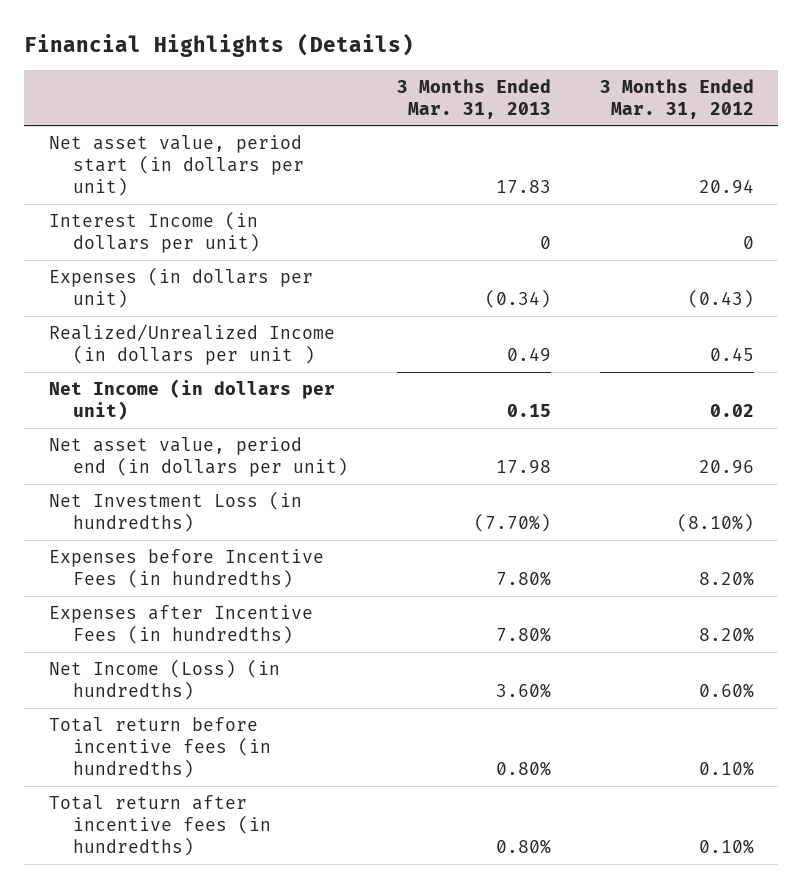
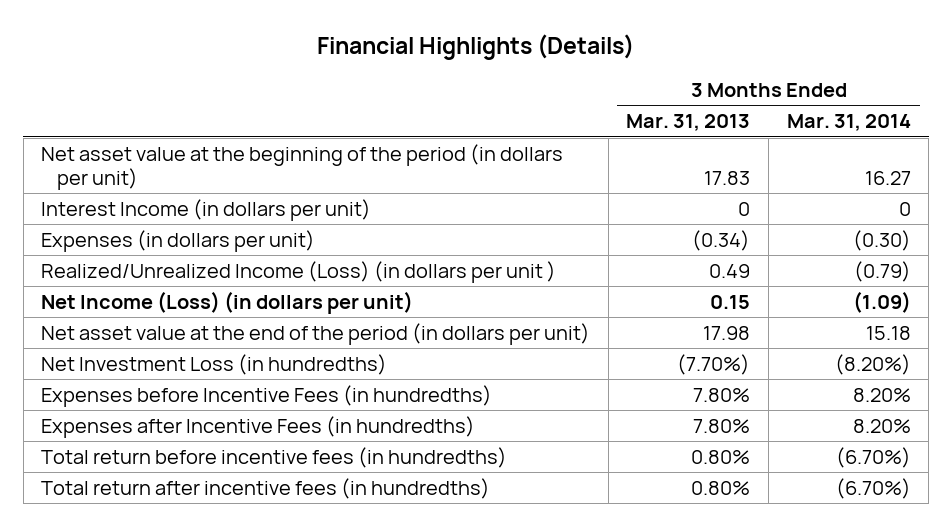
[599,78,754,119] 3 Months Ended Mar. 31, 2012 -> none
none -> [786,114,911,132] Mar. 31, 2014
[48,135,305,197] Net asset value, period start (in dollars per unit) -> [41,143,564,191] Net asset value at the beginning of the period (in dollars per unit)
[48,324,335,366] Realized/Unrealized Income (in dollars per unit ) -> [41,260,557,283] Realized/Unrealized Income (Loss) (in dollars per unit )
[48,379,335,421] Net Income (in dollars per unit) -> [41,290,414,314] Net Income (Loss) (in dollars per unit)
[48,437,349,478] Net asset value, period end (in dollars per unit) -> [41,322,591,345] Net asset value at the end of the period (in dollars per unit)
[48,659,280,701] Net Income (Loss) (in hundredths) -> none

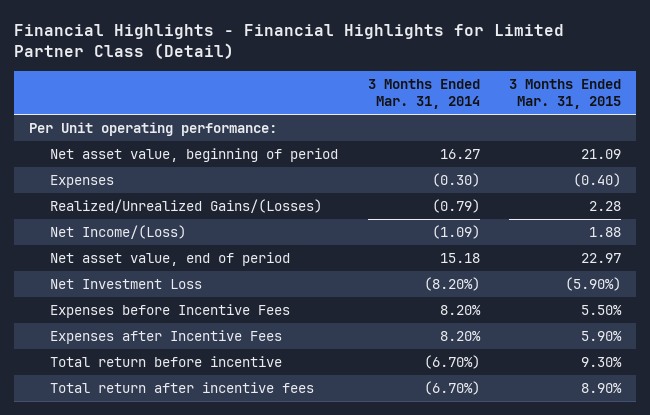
[316,34,634,61] Financial Highlights (Details) -> [14,23,565,60] Financial Highlights - Financial Highlights for Limited Partner Class (Detail)
[626,114,751,132] Mar. 31, 2013 -> none
none -> [508,79,621,110] 3 Months Ended Mar. 31, 2015
[41,198,372,221] Interest Income (in dollars per unit) -> none
[41,260,557,283] Realized/Unrealized Income (Loss) (in dollars per unit ) -> none
[41,290,414,314] Net Income (Loss) (in dollars per unit) -> none
none -> [28,122,277,137] Per Unit operating performance:
[41,143,564,191] Net asset value at the beginning of the period (in dollars per unit) -> [50,148,339,163] Net asset value, beginning of period
[41,229,316,252] Expenses (in dollars per unit) -> [50,175,115,189] Expenses
none -> [50,199,323,214] Realized/Unrealized Gains/(Losses)
none -> [50,225,187,240] Net Income/(Loss)
[41,322,591,345] Net asset value at the end of the period (in dollars per unit) -> [50,252,291,267] Net asset value, end of period
[41,353,388,375] Net Investment Loss (in hundredths) -> [50,279,203,290] Net Investment Loss
[41,384,493,407] Expenses before Incentive Fees (in hundredths) -> [50,304,291,319] Expenses before Incentive Fees
[41,415,476,438] Expenses after Incentive Fees (in hundredths) -> [50,330,283,345] Expenses after Incentive Fees
[41,446,508,468] Total return before incentive fees (in hundredths) -> [50,356,283,368] Total return before incentive
[41,477,491,499] Total return after incentive fees (in hundredths) -> [50,382,315,394] Total return after incentive fees

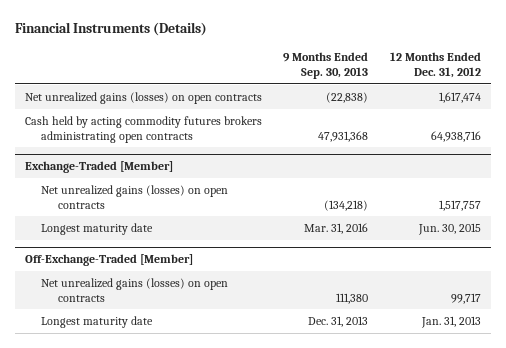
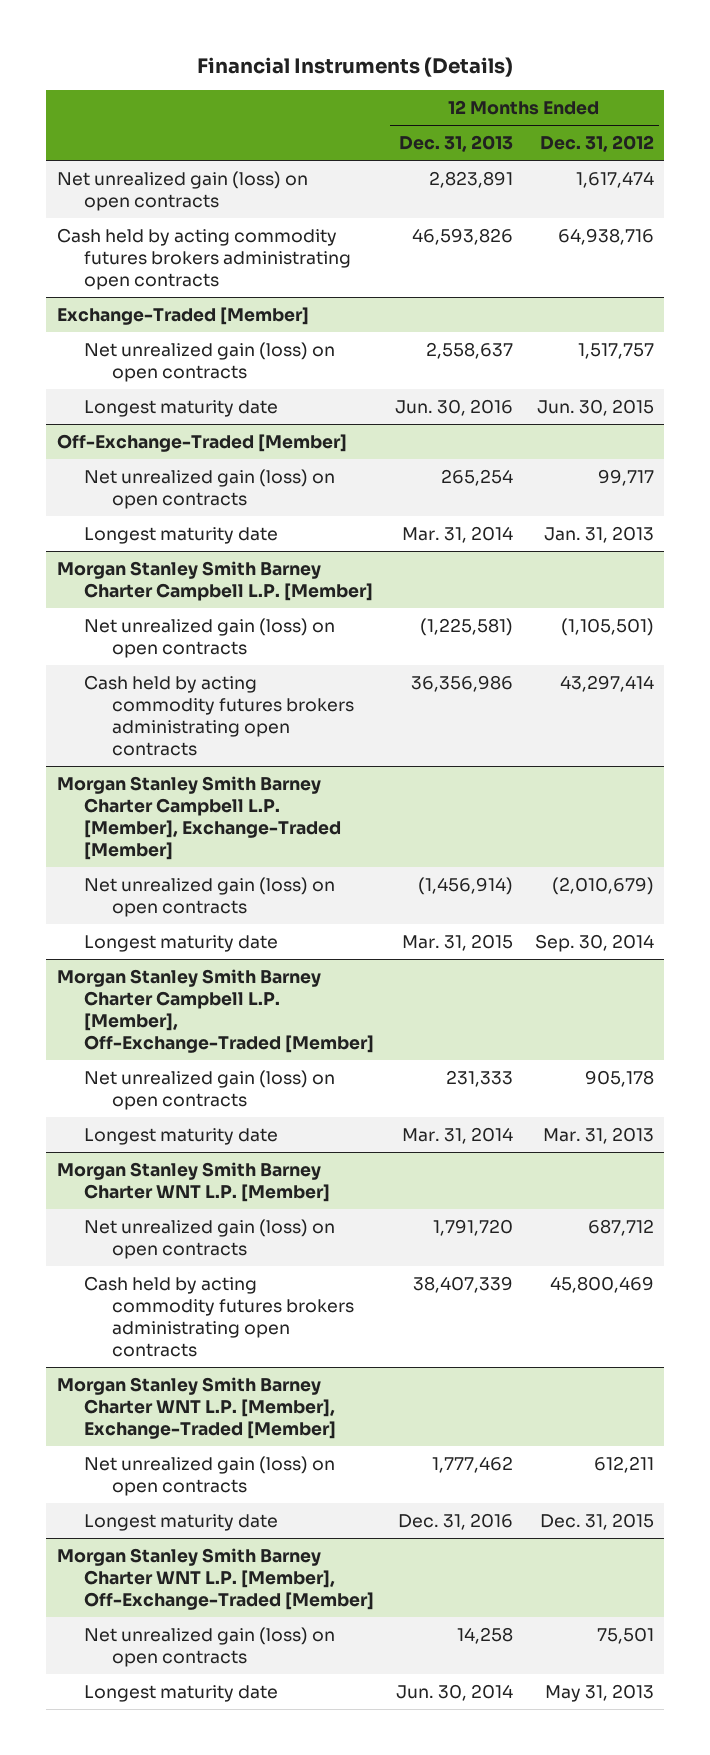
[283,52,369,79] 9 Months Ended Sep. 30, 2013 -> none
none -> [399,135,514,153] Dec. 31, 2013
[25,91,263,104] Net unrealized gains (losses) on open contracts -> [56,170,308,211] Net unrealized gain (loss) on open contracts
[41,184,229,209] Net unrealized gains (losses) on open contracts -> [84,341,336,382] Net unrealized gain (loss) on open contracts
[41,277,229,302] Net unrealized gains (losses) on open contracts -> [84,468,336,509] Net unrealized gain (loss) on open contracts
none -> [56,560,374,601] Morgan Stanley Smith Barney Charter Campbell L.P. [Member]
none -> [84,617,336,658] Net unrealized gain (loss) on open contracts
none -> [84,674,354,757] Cash held by acting commodity futures brokers administrating open contracts
none -> [56,775,342,861] Morgan Stanley Smith Barney Charter Campbell L.P. [Member], Exchange-Traded [Member]
none -> [84,876,336,917] Net unrealized gain (loss) on open contracts
none -> [84,934,279,952] Longest maturity date
none -> [56,968,375,1054] Morgan Stanley Smith Barney Charter Campbell L.P. [Member], Off-Exchange-Traded [Member]
none -> [84,1069,336,1110] Net unrealized gain (loss) on open contracts
none -> [84,1127,279,1145] Longest maturity date
none -> [56,1161,331,1202] Morgan Stanley Smith Barney Charter WNT L.P. [Member]
none -> [84,1218,336,1259] Net unrealized gain (loss) on open contracts
none -> [84,1275,354,1358] Cash held by acting commodity futures brokers administrating open contracts
none -> [56,1376,337,1439] Morgan Stanley Smith Barney Charter WNT L.P. [Member], Exchange-Traded [Member]
none -> [84,1455,336,1496] Net unrealized gain (loss) on open contracts
none -> [84,1513,279,1531] Longest maturity date
none -> [56,1547,375,1610] Morgan Stanley Smith Barney Charter WNT L.P. [Member], Off-Exchange-Traded [Member]
none -> [84,1626,336,1667] Net unrealized gain (loss) on open contracts
none -> [84,1684,279,1702] Longest maturity date

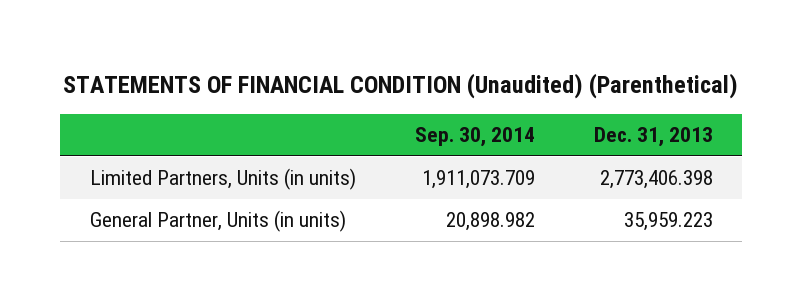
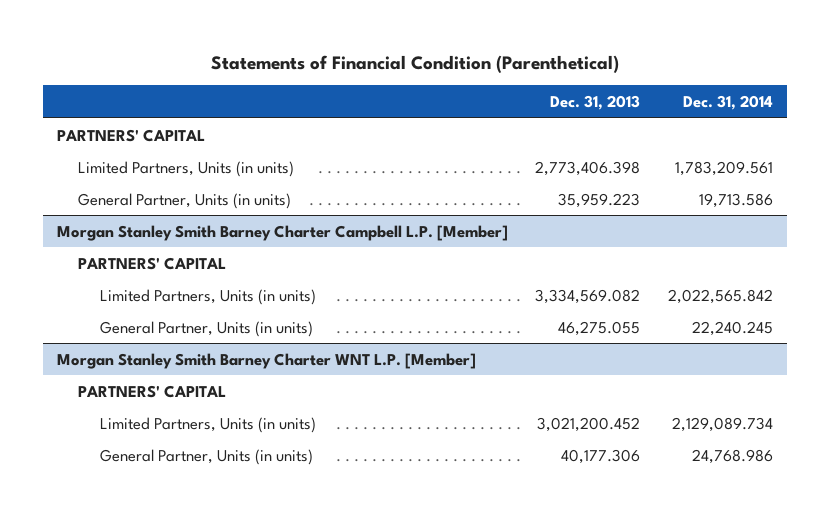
[63,72,739,99] STATEMENTS OF FINANCIAL CONDITION (Unaudited) (Parenthetical) -> [210,54,619,73] Statements of Financial Condition (Parenthetical)
[414,127,535,148] Sep. 30, 2014 -> none
none -> [682,94,773,110] Dec. 31, 2014
none -> [56,128,205,142] PARTNERS' CAPITAL
none -> [56,224,508,241] Morgan Stanley Smith Barney Charter Campbell L.P. [Member]
none -> [78,256,227,270] PARTNERS' CAPITAL
none -> [99,288,316,305] Limited Partners, Units (in units)
none -> [99,320,313,337] General Partner, Units (in units)
none -> [56,352,476,369] Morgan Stanley Smith Barney Charter WNT L.P. [Member]
none -> [78,384,227,398] PARTNERS' CAPITAL
none -> [99,416,316,433] Limited Partners, Units (in units)
none -> [99,448,313,465] General Partner, Units (in units)

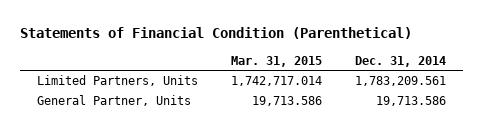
[550,94,641,110] Dec. 31, 2013 -> none
none -> [231,55,323,67] Mar. 31, 2015
[56,128,205,142] PARTNERS' CAPITAL -> none
[56,224,508,241] Morgan Stanley Smith Barney Charter Campbell L.P. [Member] -> none
[78,256,227,270] PARTNERS' CAPITAL -> none
[99,288,316,305] Limited Partners, Units (in units) -> none
[99,320,313,337] General Partner, Units (in units) -> none
[56,352,476,369] Morgan Stanley Smith Barney Charter WNT L.P. [Member] -> none
[78,384,227,398] PARTNERS' CAPITAL -> none
[99,416,316,433] Limited Partners, Units (in units) -> none
[99,448,313,465] General Partner, Units (in units) -> none
[78,160,295,177] Limited Partners, Units (in units) -> [36,75,198,87] Limited Partners, Units
[78,192,292,209] General Partner, Units (in units) -> [36,95,191,107] General Partner, Units

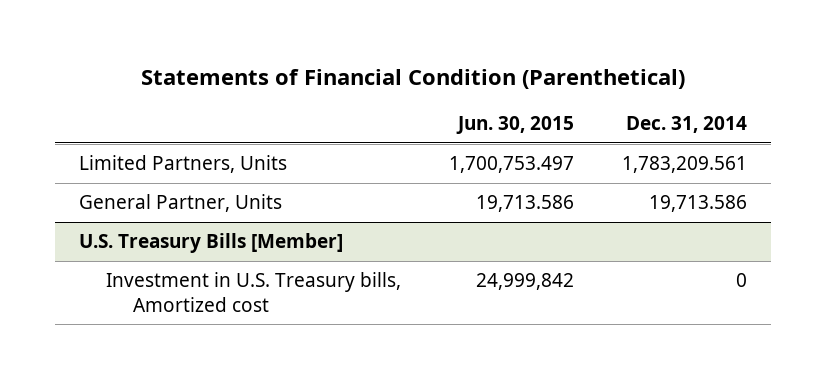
[231,55,323,67] Mar. 31, 2015 -> none
none -> [456,116,575,135] Jun. 30, 2015
none -> [79,233,344,254] U.S. Treasury Bills [Member]
none -> [106,272,402,312] Investment in U.S. Treasury bills, Amortized cost

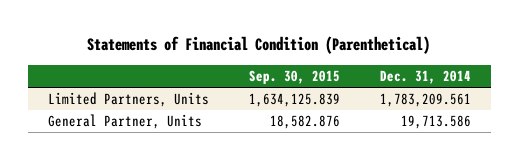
[456,116,575,135] Jun. 30, 2015 -> none
none -> [248,70,340,85] Sep. 30, 2015
[79,233,344,254] U.S. Treasury Bills [Member] -> none
[106,272,402,312] Investment in U.S. Treasury bills, Amortized cost -> none

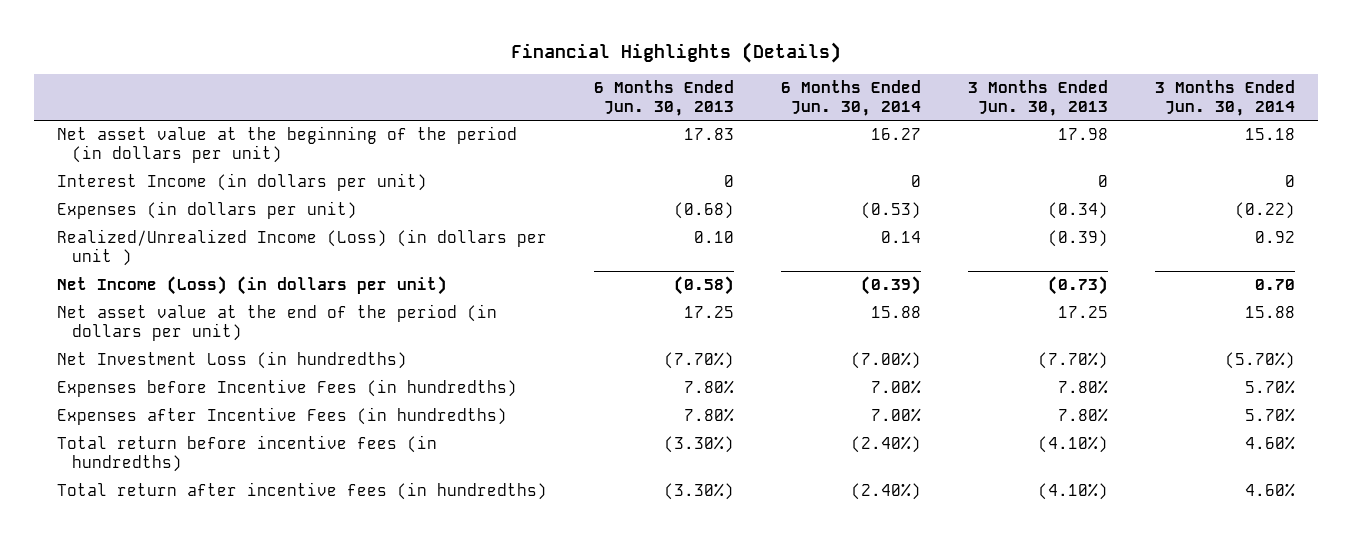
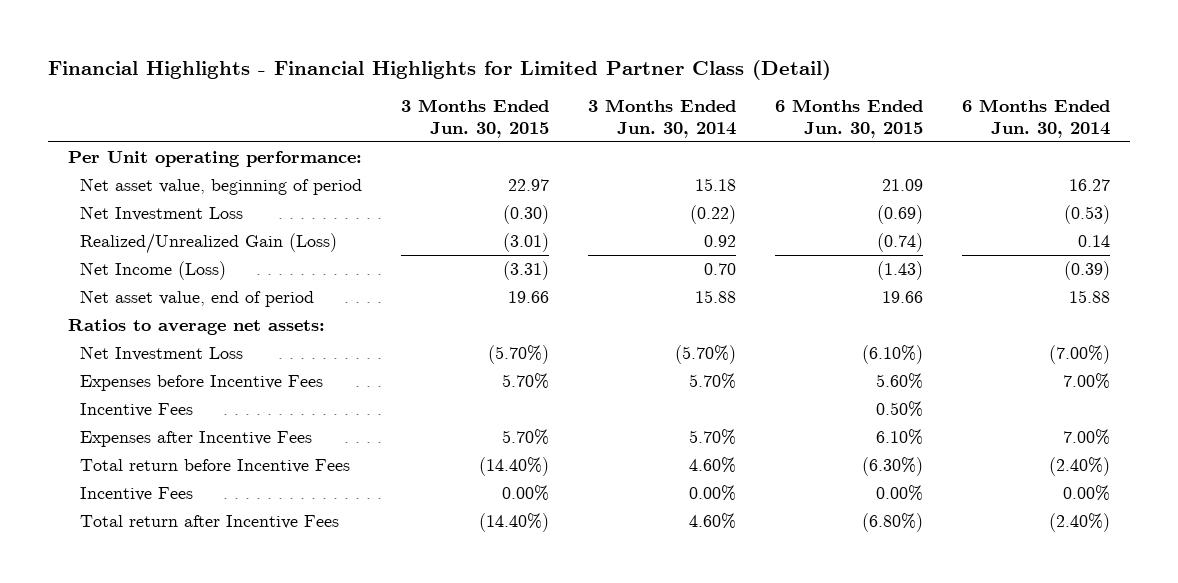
[510,41,841,63] Financial Highlights (Details) -> [48,60,832,81] Financial Highlights - Financial Highlights for Limited Partner Class (Detail)
[594,80,735,116] 6 Months Ended Jun. 30, 2013 -> none
[967,80,1108,116] 3 Months Ended Jun. 30, 2013 -> none
none -> [401,99,550,139] 3 Months Ended Jun. 30, 2015
none -> [775,99,924,139] 6 Months Ended Jun. 30, 2015
[57,173,428,192] Interest Income (in dollars per unit) -> none
none -> [67,150,362,167] Per Unit operating performance:
[57,126,518,164] Net asset value at the beginning of the period (in dollars per unit) -> [80,177,363,195] Net asset value, beginning of period
[57,201,358,220] Expenses (in dollars per unit) -> [80,205,244,221] Net Investment Loss
[57,229,548,267] Realized/Unrealized Income (Loss) (in dollars per unit ) -> [80,232,338,254] Realized/Unrealized Gain (Loss)
[57,276,448,296] Net Income (Loss) (in dollars per unit) -> [80,260,227,280] Net Income (Loss)
[57,304,498,342] Net asset value at the end of the period (in dollars per unit) -> [80,289,315,307] Net asset value, end of period
none -> [67,318,325,335] Ratios to average net assets:
[57,351,408,370] Net Investment Loss (in hundredths) -> [80,345,244,361] Net Investment Loss
[57,379,518,398] Expenses before Incentive Fees (in hundredths) -> [80,374,324,391] Expenses before Incentive Fees
none -> [80,402,194,417] Incentive Fees
[57,407,508,426] Expenses after Incentive Fees (in hundredths) -> [80,430,313,447] Expenses after Incentive Fees
[57,435,438,473] Total return before incentive fees (in hundredths) -> [80,458,351,473] Total return before Incentive Fees
none -> [80,486,194,501] Incentive Fees
[57,482,548,501] Total return after incentive fees (in hundredths) -> [80,514,340,529] Total return after Incentive Fees

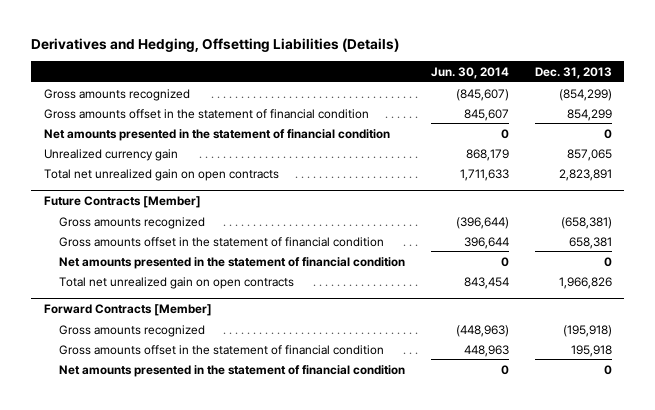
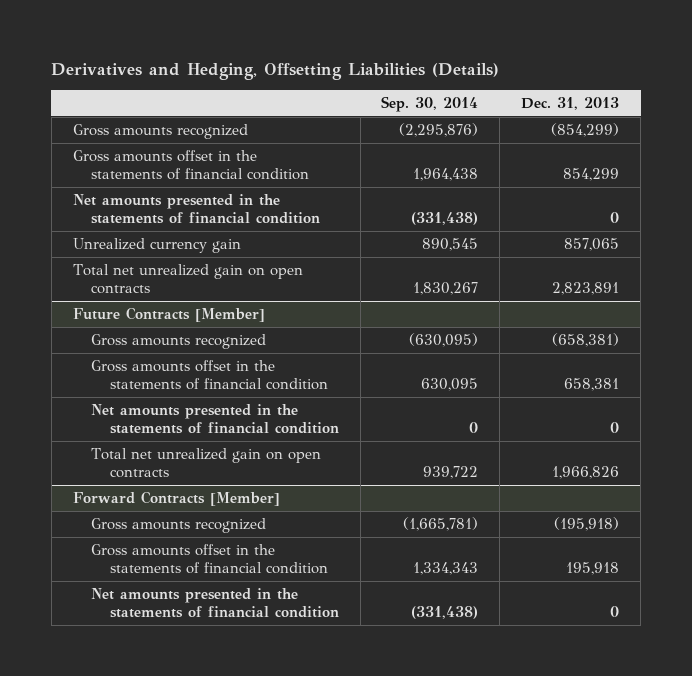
[430,66,509,79] Jun. 30, 2014 -> none
none -> [381,95,479,112] Sep. 30, 2014
[43,108,369,119] Gross amounts offset in the statement of financial condition -> [72,150,310,180] Gross amounts offset in the statements of financial condition
[43,128,390,141] Net amounts presented in the statement of financial condition -> [72,194,321,224] Net amounts presented in the statements of financial condition
[59,236,385,247] Gross amounts offset in the statement of financial condition -> [91,360,328,390] Gross amounts offset in the statements of financial condition
[59,256,406,269] Net amounts presented in the statement of financial condition -> [91,404,339,434] Net amounts presented in the statements of financial condition
[59,344,385,355] Gross amounts offset in the statement of financial condition -> [91,544,328,574] Gross amounts offset in the statements of financial condition
[59,364,406,377] Net amounts presented in the statement of financial condition -> [91,588,339,618] Net amounts presented in the statements of financial condition

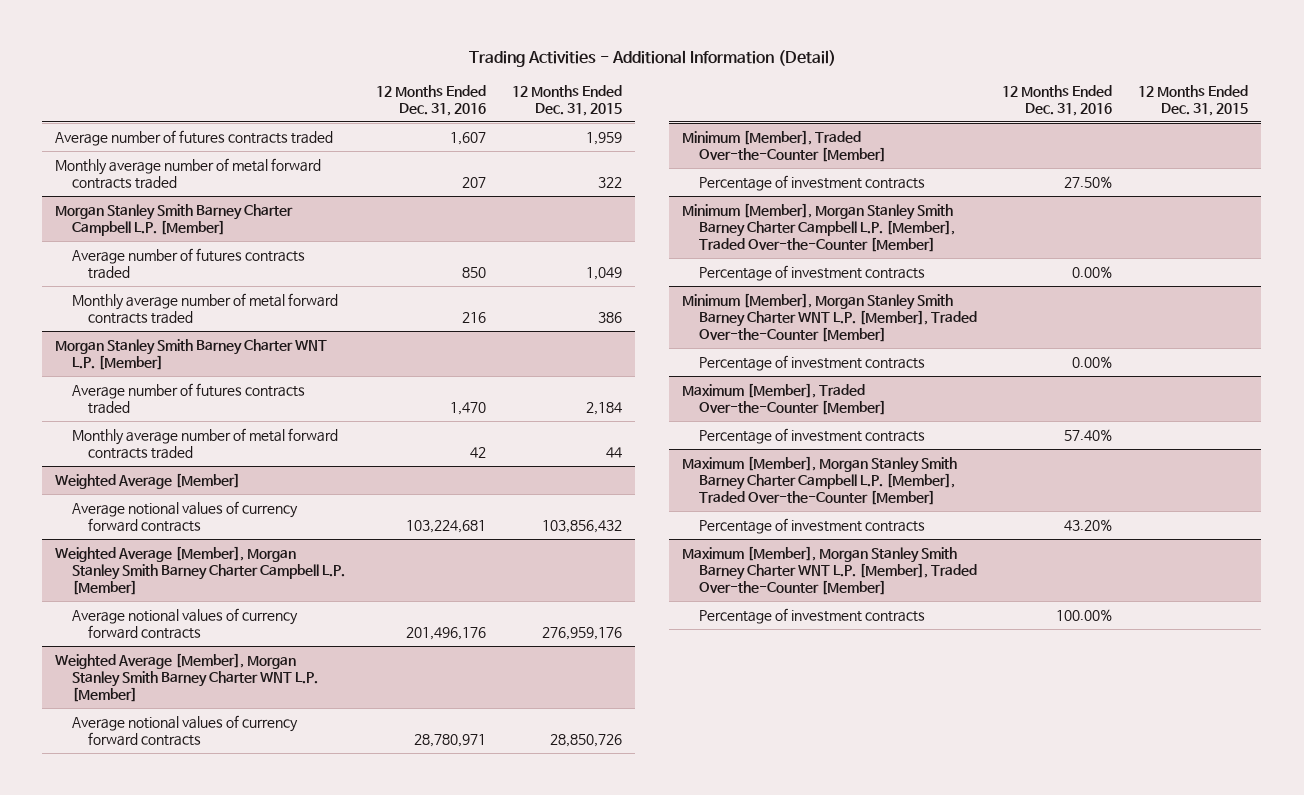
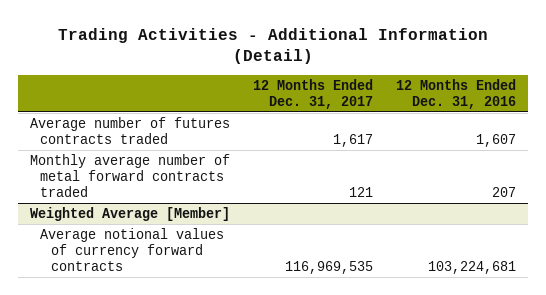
[511,84,622,116] 12 Months Ended Dec. 31, 2015 -> none
none -> [253,78,374,109] 12 Months Ended Dec. 31, 2017
[55,203,294,236] Morgan Stanley Smith Barney Charter Campbell L.P. [Member] -> none
[71,247,305,279] Average number of futures contracts traded -> none
[71,292,338,324] Monthly average number of metal forward contracts traded -> none
[55,338,328,370] Morgan Stanley Smith Barney Charter WNT L.P. [Member] -> none
[71,382,305,414] Average number of futures contracts traded -> none
[71,427,338,459] Monthly average number of metal forward contracts traded -> none
[55,545,345,595] Weighted Average [Member], Morgan Stanley Smith Barney Charter Campbell L.P. [Member] -> none
[71,607,298,639] Average notional values of currency forward contracts -> none
[55,652,318,702] Weighted Average [Member], Morgan Stanley Smith Barney Charter WNT L.P. [Member] -> none
[71,714,298,746] Average notional values of currency forward contracts -> none
[681,129,886,162] Minimum [Member], Traded Over-the-Counter [Member] -> none
[698,174,925,191] Percentage of investment contracts -> none
[681,202,955,252] Minimum [Member], Morgan Stanley Smith Barney Charter Campbell L.P. [Member], Traded Over-the-Counter [Member] -> none
[698,264,925,281] Percentage of investment contracts -> none
[681,292,977,342] Minimum [Member], Morgan Stanley Smith Barney Charter WNT L.P. [Member], Traded Over-the-Counter [Member] -> none
[698,354,925,371] Percentage of investment contracts -> none
[681,382,886,415] Maximum [Member], Traded Over-the-Counter [Member] -> none
[698,427,925,444] Percentage of investment contracts -> none
[681,455,957,505] Maximum [Member], Morgan Stanley Smith Barney Charter Campbell L.P. [Member], Traded Over-the-Counter [Member] -> none
[698,517,925,534] Percentage of investment contracts -> none
[681,545,977,595] Maximum [Member], Morgan Stanley Smith Barney Charter WNT L.P. [Member], Traded Over-the-Counter [Member] -> none
[698,607,925,624] Percentage of investment contracts -> none

